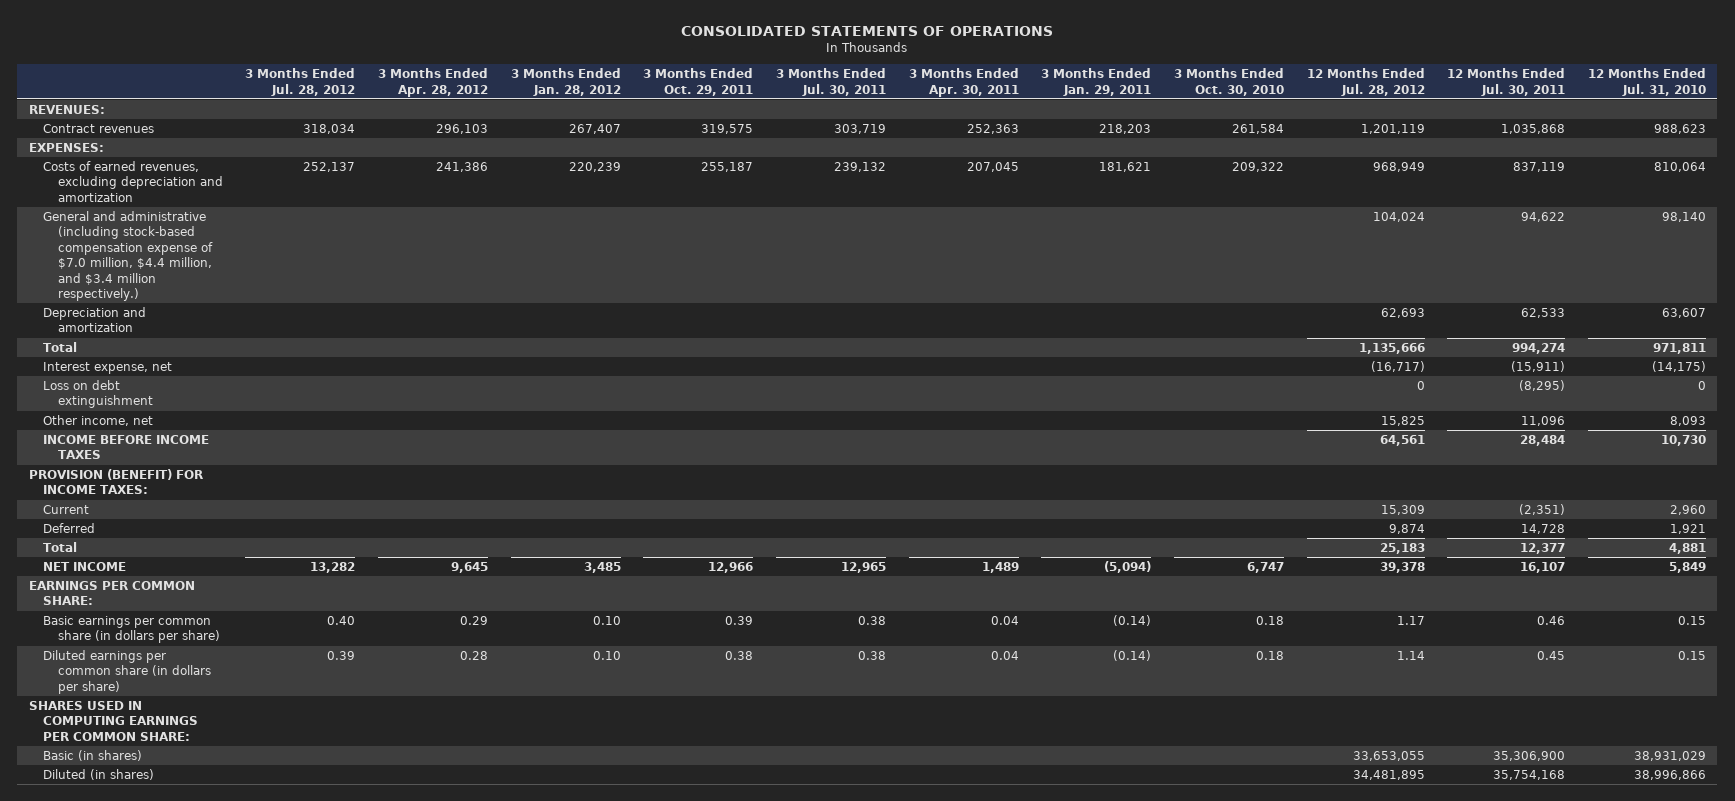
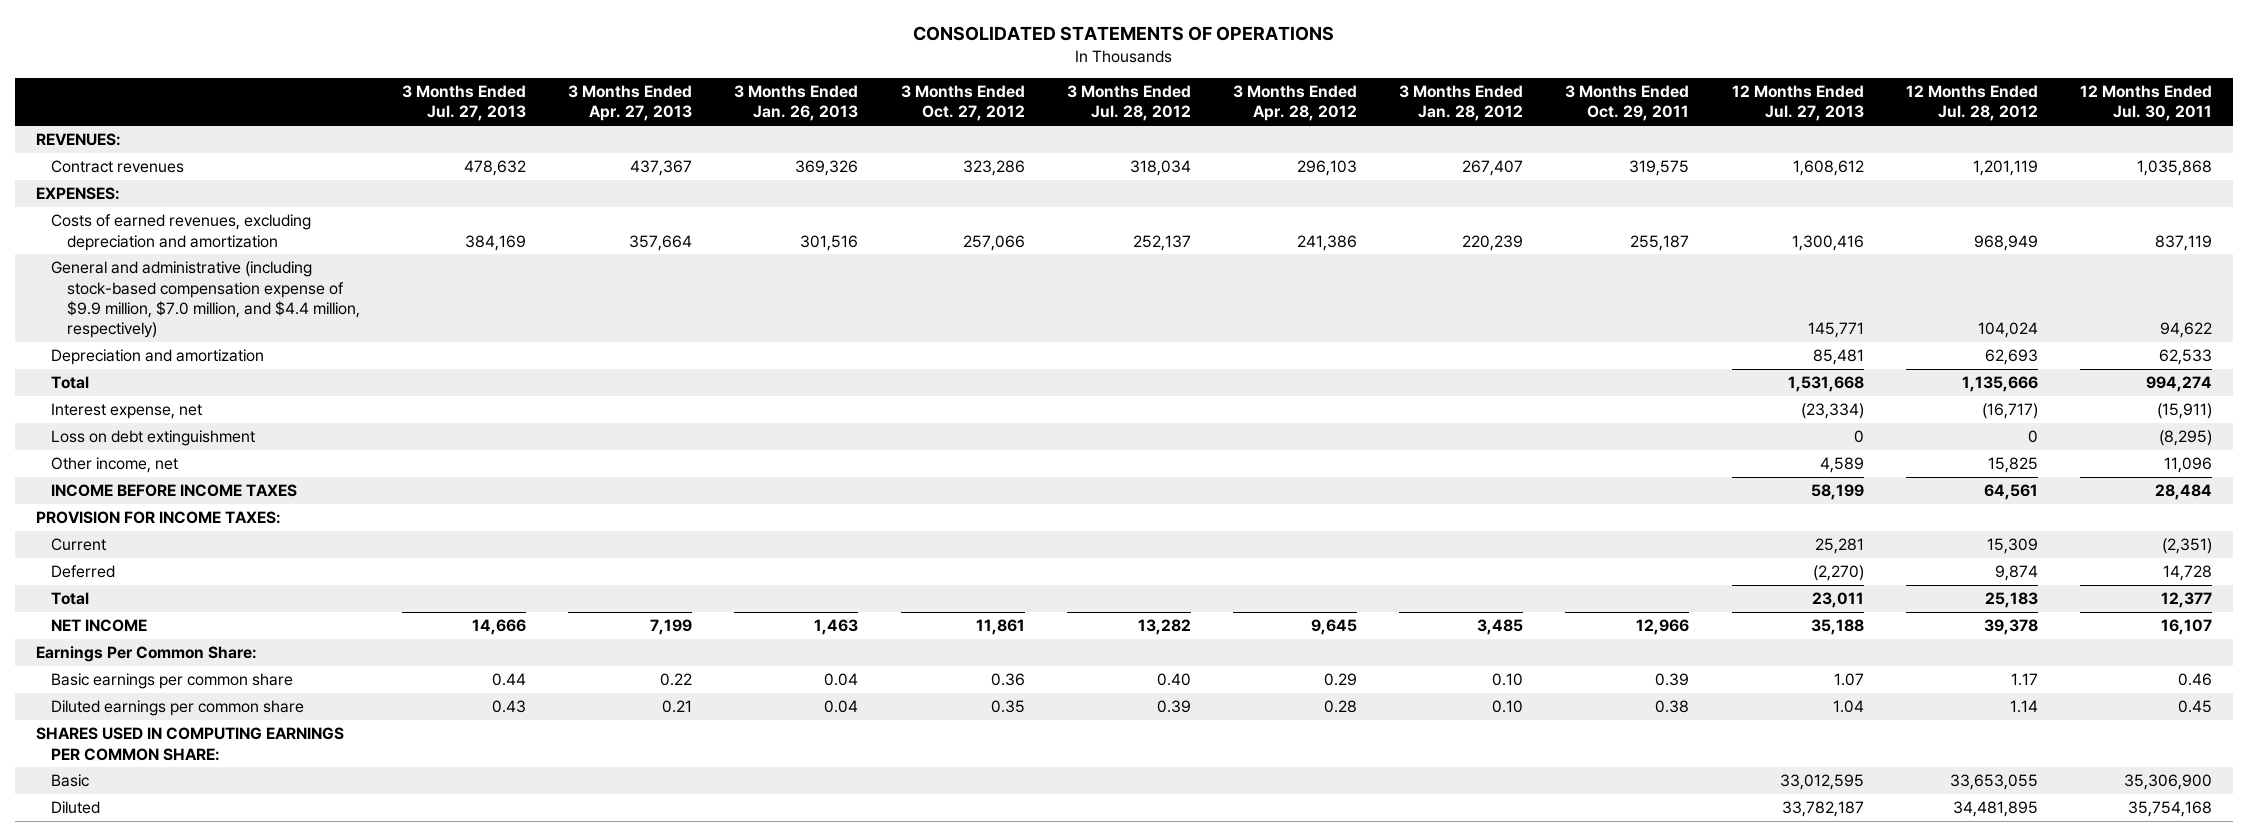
[776,68,887,96] 3 Months Ended Jul. 30, 2011 -> none
[908,68,1019,97] 3 Months Ended Apr. 30, 2011 -> none
[1041,68,1152,96] 3 Months Ended Jan. 29, 2011 -> none
[1174,68,1285,96] 3 Months Ended Oct. 30, 2010 -> none
[1588,68,1707,96] 12 Months Ended Jul. 31, 2010 -> none
none -> [401,85,526,122] 3 Months Ended Jul. 27, 2013
none -> [568,85,693,122] 3 Months Ended Apr. 27, 2013
none -> [734,85,859,122] 3 Months Ended Jan. 26, 2013
none -> [900,85,1025,122] 3 Months Ended Oct. 27, 2012
none -> [1731,85,1864,122] 12 Months Ended Jul. 27, 2013
[43,210,213,301] General and administrative (including stock-based compensation expense of $7.0 million, $4.4 million, and $3.4 million respectively.) -> [51,261,360,338] General and administrative (including stock-based compensation expense of $9.9 million, $7.0 million, and $4.4 million, respectively)
[28,468,203,495] PROVISION (BENEFIT) FOR INCOME TAXES: -> [35,511,281,525] PROVISION FOR INCOME TAXES:
[28,580,195,606] EARNINGS PER COMMON SHARE: -> [35,646,257,663] Earnings Per Common Share:
[43,615,220,644] Basic earnings per common share (in dollars per share) -> [51,673,294,690] Basic earnings per common share
[43,649,211,694] Diluted earnings per common share (in dollars per share) -> [51,700,305,717] Diluted earnings per common share
[43,749,143,761] Basic (in shares) -> [51,774,90,788] Basic
[43,768,155,780] Diluted (in shares) -> [51,801,101,815] Diluted

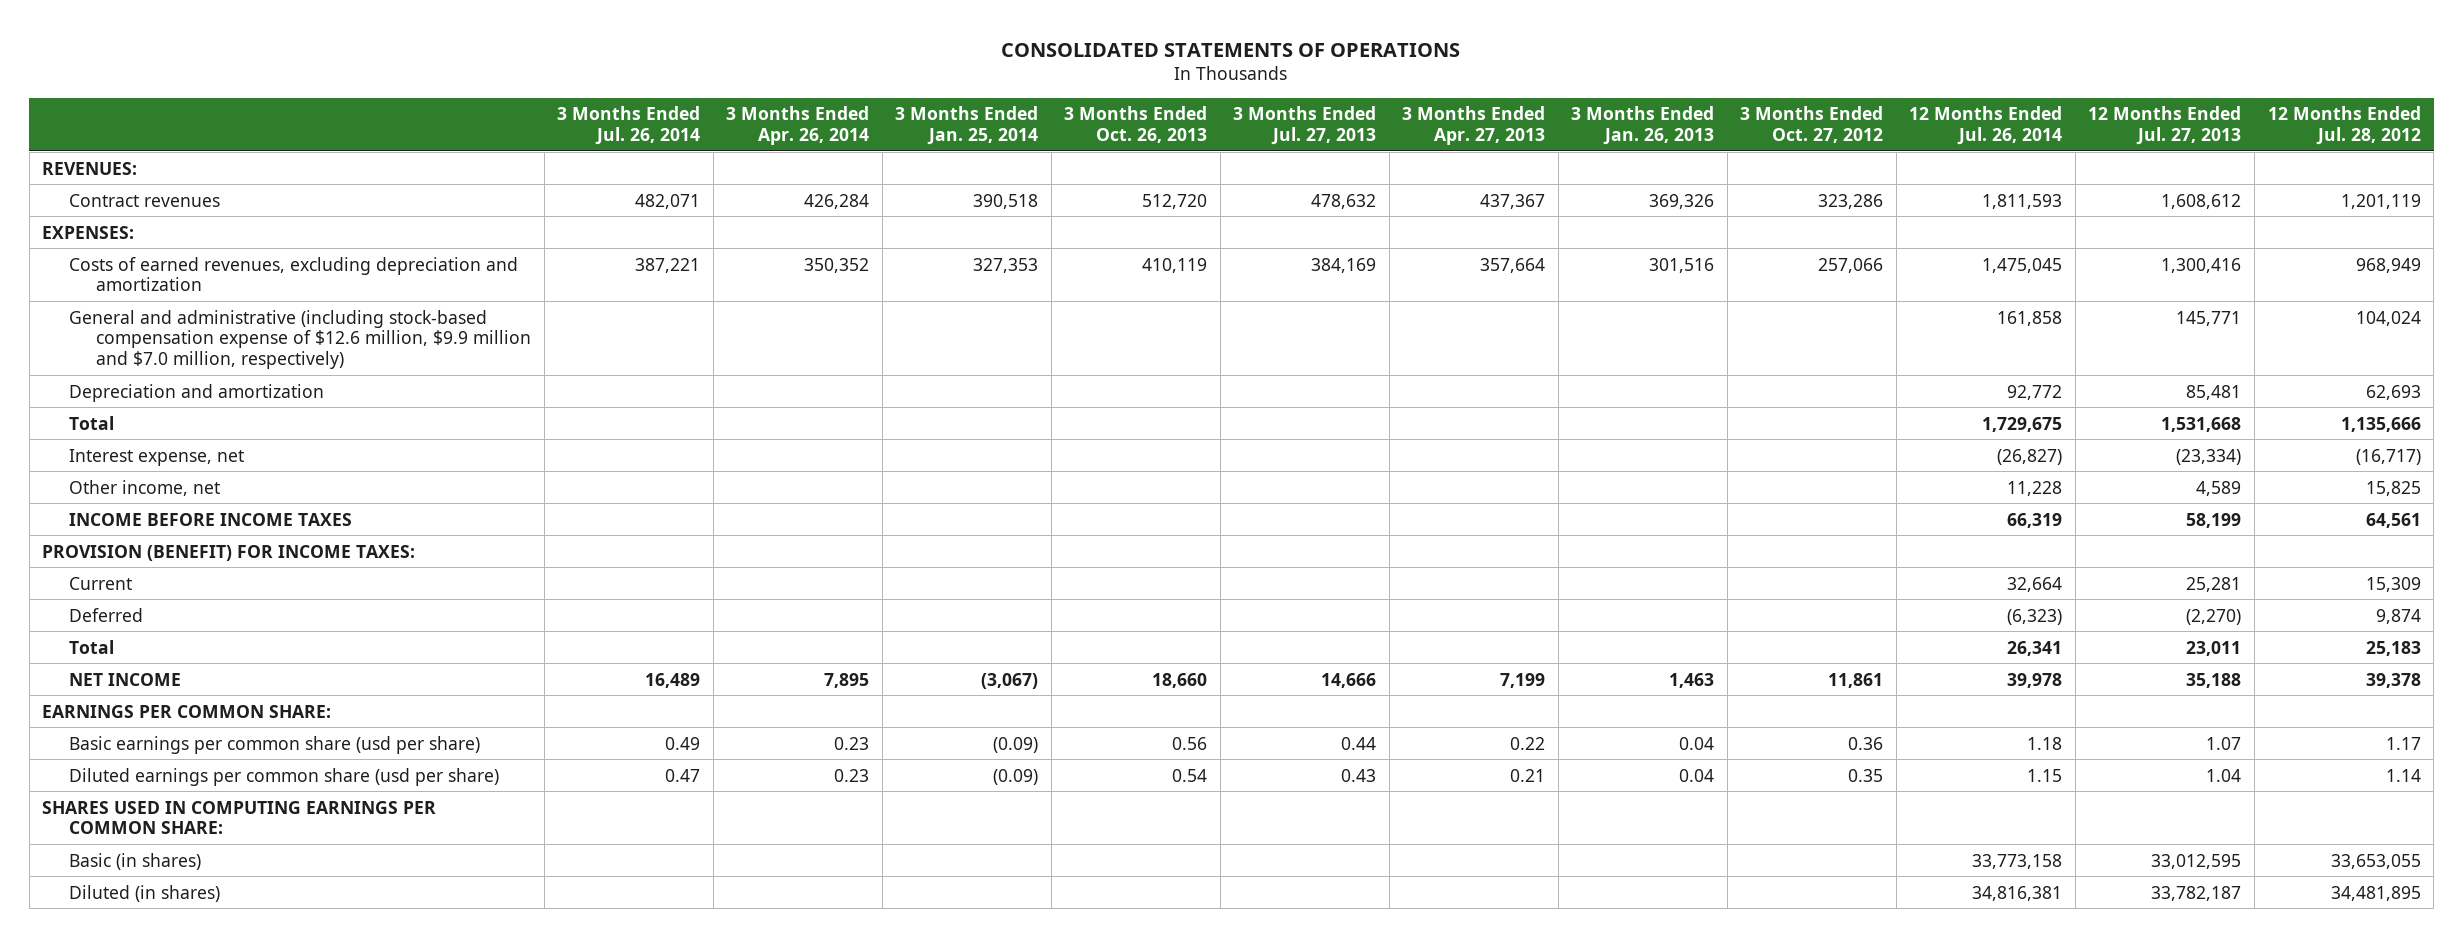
[1066,85,1191,122] 3 Months Ended Jul. 28, 2012 -> none
[1233,85,1358,122] 3 Months Ended Apr. 28, 2012 -> none
[1399,85,1524,122] 3 Months Ended Jan. 28, 2012 -> none
[1565,85,1690,122] 3 Months Ended Oct. 29, 2011 -> none
[2080,85,2213,122] 12 Months Ended Jul. 30, 2011 -> none
none -> [557,106,701,145] 3 Months Ended Jul. 26, 2014
none -> [726,106,870,145] 3 Months Ended Apr. 26, 2014
none -> [895,106,1039,145] 3 Months Ended Jan. 25, 2014
none -> [1064,106,1208,143] 3 Months Ended Oct. 26, 2013
none -> [1909,106,2063,145] 12 Months Ended Jul. 26, 2014
[51,261,360,338] General and administrative (including stock-based compensation expense of $9.9 million, $7.0 million, and $4.4 million, respectively) -> [69,309,532,369] General and administrative (including stock-based compensation expense of $12.6 million, $9.9 million and $7.0 million, respectively)
[51,430,256,447] Loss on debt extinguishment -> none
[35,511,281,525] PROVISION FOR INCOME TAXES: -> [42,544,416,561] PROVISION (BENEFIT) FOR INCOME TAXES:
[35,646,257,663] Earnings Per Common Share: -> [42,704,332,718] EARNINGS PER COMMON SHARE:
[51,673,294,690] Basic earnings per common share -> [69,735,481,754] Basic earnings per common share (usd per share)
[51,700,305,717] Diluted earnings per common share -> [69,767,500,786] Diluted earnings per common share (usd per share)
[51,774,90,788] Basic -> [69,852,202,870] Basic (in shares)
[51,801,101,815] Diluted -> [69,884,221,902] Diluted (in shares)

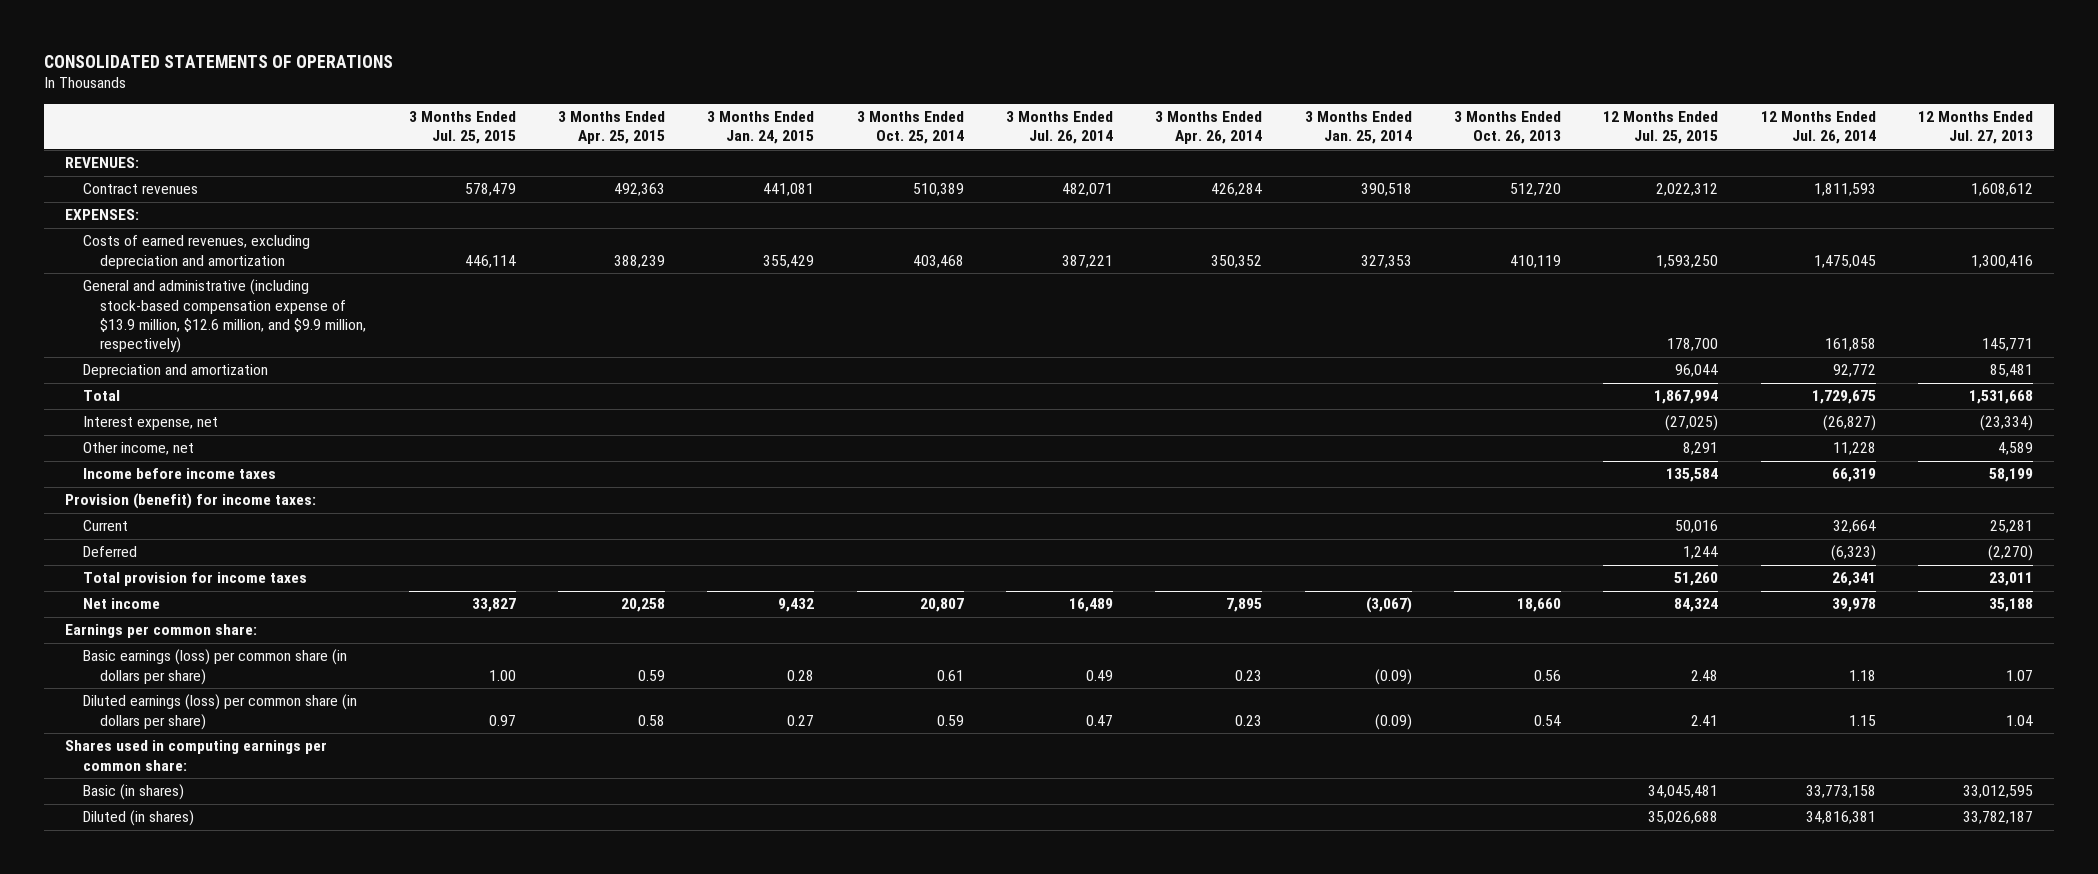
[1233,106,1377,145] 3 Months Ended Jul. 27, 2013 -> none
[1402,106,1546,145] 3 Months Ended Apr. 27, 2013 -> none
[1571,106,1715,145] 3 Months Ended Jan. 26, 2013 -> none
[1740,106,1884,143] 3 Months Ended Oct. 27, 2012 -> none
[2267,106,2421,145] 12 Months Ended Jul. 28, 2012 -> none
none -> [408,110,516,145] 3 Months Ended Jul. 25, 2015
none -> [557,110,665,145] 3 Months Ended Apr. 25, 2015
none -> [707,110,815,145] 3 Months Ended Jan. 24, 2015
none -> [856,110,964,145] 3 Months Ended Oct. 25, 2014
none -> [1603,110,1719,145] 12 Months Ended Jul. 25, 2015
[69,309,532,369] General and administrative (including stock-based compensation expense of $12.6 million, $9.9 million and $7.0 million, respectively) -> [82,279,367,354] General and administrative (including stock-based compensation expense of $13.9 million, $12.6 million, and $9.9 million, respectively)
[69,512,353,526] INCOME BEFORE INCOME TAXES -> [82,468,276,480] Income before income taxes
[42,544,416,561] PROVISION (BENEFIT) FOR INCOME TAXES: -> [65,493,317,510] Provision (benefit) for income taxes:
[69,639,115,654] Total -> [82,572,307,587] Total provision for income taxes
[69,672,182,686] NET INCOME -> [82,598,160,610] Net income
[42,704,332,718] EARNINGS PER COMMON SHARE: -> [65,624,258,639] Earnings per common share:
[69,735,481,754] Basic earnings per common share (usd per share) -> [82,649,347,685] Basic earnings (loss) per common share (in dollars per share)
[69,767,500,786] Diluted earnings per common share (usd per share) -> [82,694,357,730] Diluted earnings (loss) per common share (in dollars per share)
[42,800,437,835] SHARES USED IN COMPUTING EARNINGS PER COMMON SHARE: -> [65,740,328,771] Shares used in computing earnings per common share:

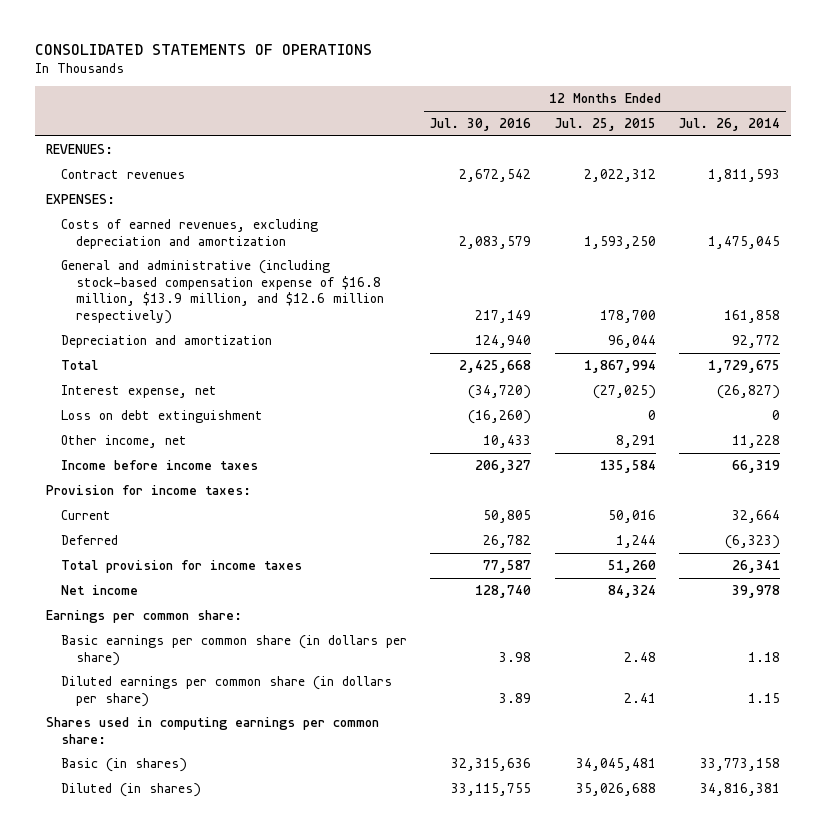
[408,110,516,145] 3 Months Ended Jul. 25, 2015 -> none
[557,110,665,145] 3 Months Ended Apr. 25, 2015 -> none
[707,110,815,145] 3 Months Ended Jan. 24, 2015 -> none
[856,110,964,145] 3 Months Ended Oct. 25, 2014 -> none
[1006,110,1114,145] 3 Months Ended Jul. 26, 2014 -> none
[1155,110,1263,145] 3 Months Ended Apr. 26, 2014 -> none
[1304,110,1412,145] 3 Months Ended Jan. 25, 2014 -> none
[1454,110,1562,145] 3 Months Ended Oct. 26, 2013 -> none
[1918,110,2034,145] 12 Months Ended Jul. 27, 2013 -> none
none -> [430,118,532,132] Jul. 30, 2016
[82,279,367,354] General and administrative (including stock-based compensation expense of $13.9 million, $12.6 million, and $9.9 million, respectively) -> [61,259,384,324] General and administrative (including stock-based compensation expense of $16.8 million, $13.9 million, and $12.6 million respectively)
none -> [61,409,264,423] Loss on debt extinguishment
[65,493,317,510] Provision (benefit) for income taxes: -> [46,484,252,495] Provision for income taxes:
[82,649,347,685] Basic earnings (loss) per common share (in dollars per share) -> [61,634,408,666] Basic earnings per common share (in dollars per share)
[82,694,357,730] Diluted earnings (loss) per common share (in dollars per share) -> [61,675,393,707] Diluted earnings per common share (in dollars per share)

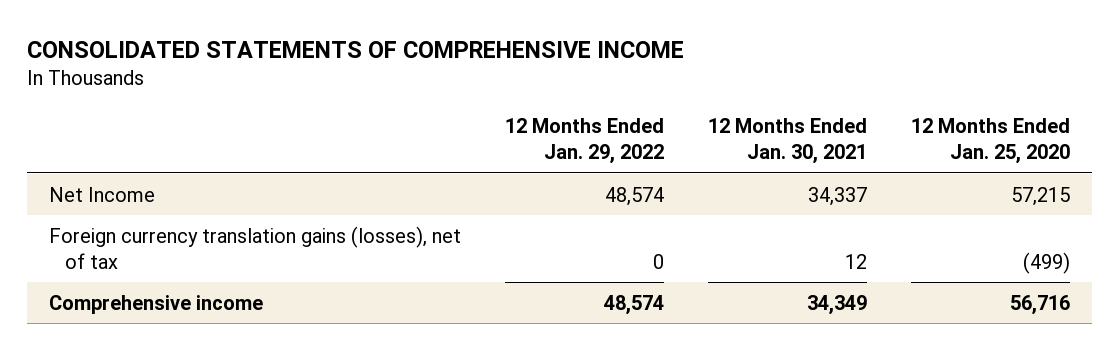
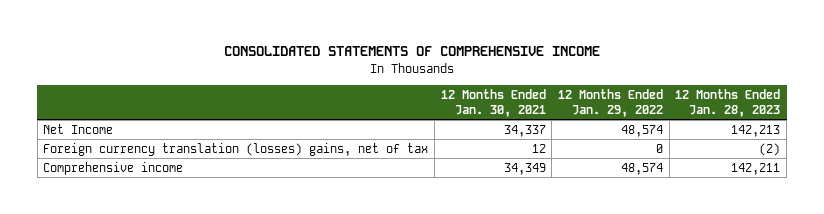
[910,118,1070,165] 12 Months Ended Jan. 25, 2020 -> none
none -> [675,88,781,118] 12 Months Ended Jan. 28, 2023
[48,225,461,269] Foreign currency translation gains (losses), net of tax -> [43,142,429,156] Foreign currency translation (losses) gains, net of tax

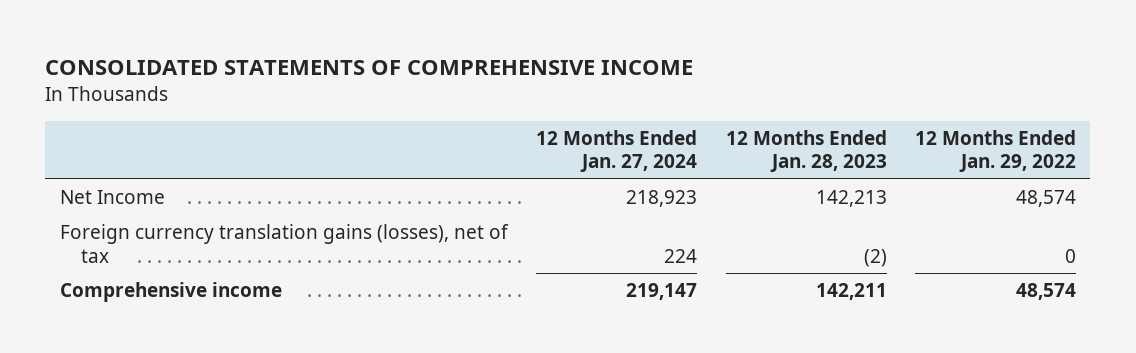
[440,88,546,118] 12 Months Ended Jan. 30, 2021 -> none
none -> [536,129,698,173] 12 Months Ended Jan. 27, 2024
[43,142,429,156] Foreign currency translation (losses) gains, net of tax -> [59,224,509,263] Foreign currency translation gains (losses), net of tax

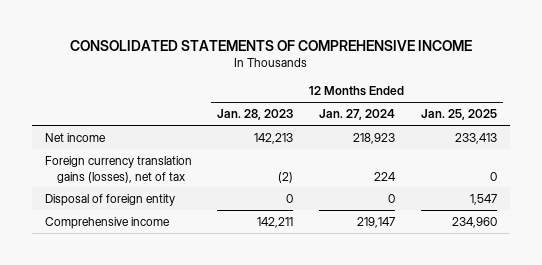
[914,129,1076,173] 12 Months Ended Jan. 29, 2022 -> none
none -> [420,109,497,121] Jan. 25, 2025
[59,190,165,205] Net Income -> [44,132,106,142] Net income
none -> [44,193,175,206] Disposal of foreign entity

